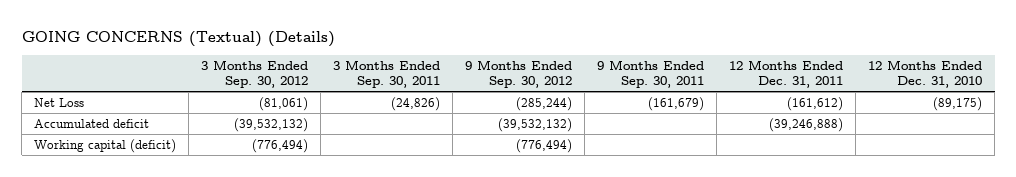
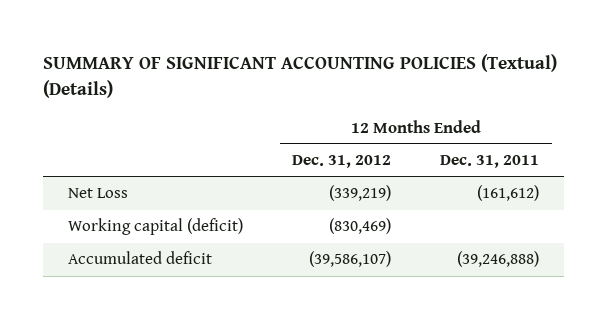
[21,30,335,47] GOING CONCERNS (Textual) (Details) -> [43,53,558,98] SUMMARY OF SIGNIFICANT ACCOUNTING POLICIES (Textual) (Details)
[201,59,309,89] 3 Months Ended Sep. 30, 2012 -> none
[333,59,441,89] 3 Months Ended Sep. 30, 2011 -> none
[465,59,573,89] 9 Months Ended Sep. 30, 2012 -> none
[597,59,705,89] 9 Months Ended Sep. 30, 2011 -> none
[868,59,983,89] 12 Months Ended Dec. 31, 2010 -> none
none -> [292,155,392,169] Dec. 31, 2012
[34,118,150,128] Accumulated deficit -> [67,251,212,265] Accumulated deficit

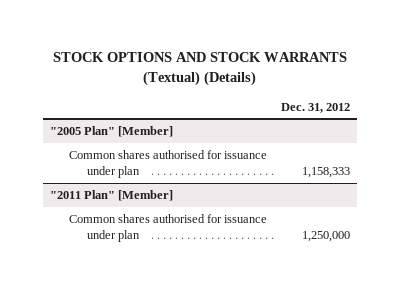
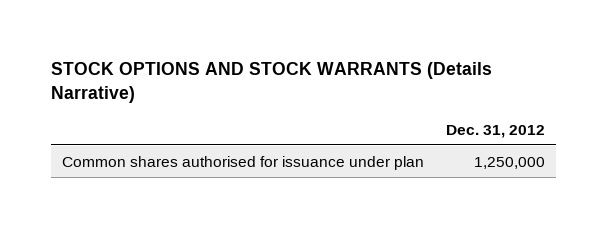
[53,52,348,86] STOCK OPTIONS AND STOCK WARRANTS (Textual) (Details) -> [51,61,493,103] STOCK OPTIONS AND STOCK WARRANTS (Details Narrative)
[50,126,174,138] "2005 Plan" [Member] -> none
[68,150,267,178] Common shares authorised for issuance under plan -> none
[50,190,174,202] "2011 Plan" [Member] -> none

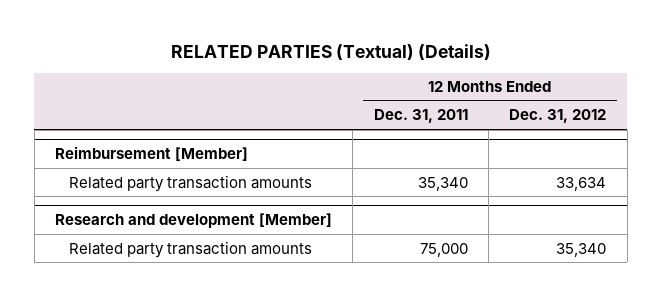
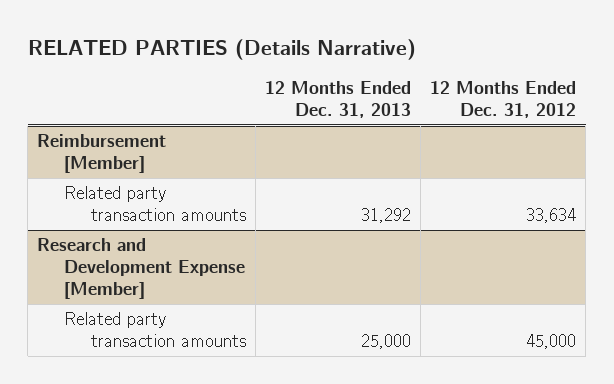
[170,43,491,60] RELATED PARTIES (Textual) (Details) -> [27,39,416,61] RELATED PARTIES (Details Narrative)
[373,109,468,124] Dec. 31, 2011 -> none
none -> [265,80,412,119] 12 Months Ended Dec. 31, 2013
[55,213,333,229] Research and development [Member] -> [37,237,246,300] Research and Development Expense [Member]
[556,242,607,257] 35,340 -> [526,334,577,350] 45,000

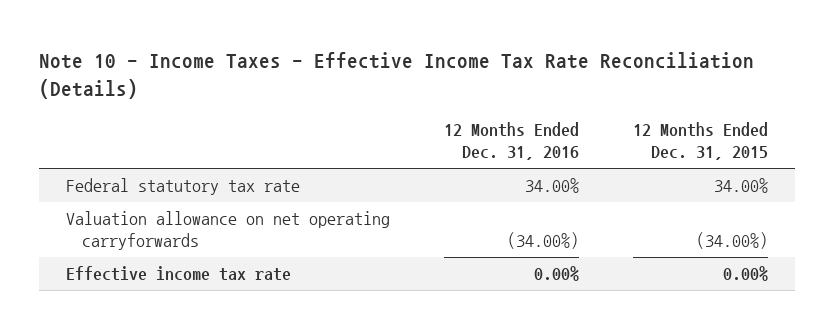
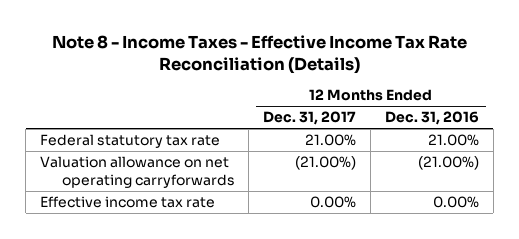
[39,52,755,99] Note 10 - Income Taxes - Effective Income Tax Rate Reconciliation (Details) -> [51,34,467,74] Note 8 - Income Taxes - Effective Income Tax Rate Reconciliation (Details)
[632,122,768,161] 12 Months Ended Dec. 31, 2015 -> none
none -> [263,111,357,126] Dec. 31, 2017
[524,178,579,194] 34.00% -> [427,134,479,147] 21.00%
[506,232,579,250] (34.00%) -> [417,156,479,171] (21.00%)

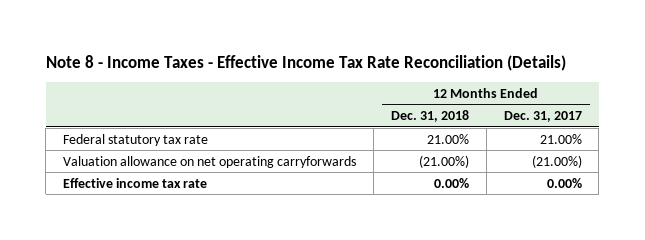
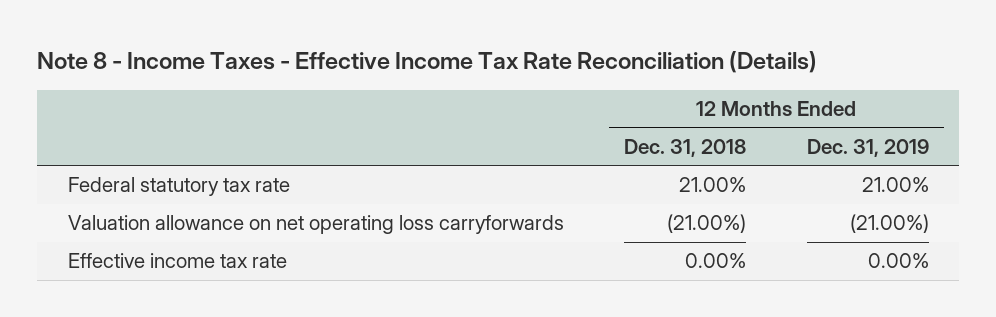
[503,111,582,123] Dec. 31, 2017 -> none
none -> [806,138,929,157] Dec. 31, 2019
[63,155,357,168] Valuation allowance on net operating carryforwards -> [67,215,564,235] Valuation allowance on net operating loss carryforwards

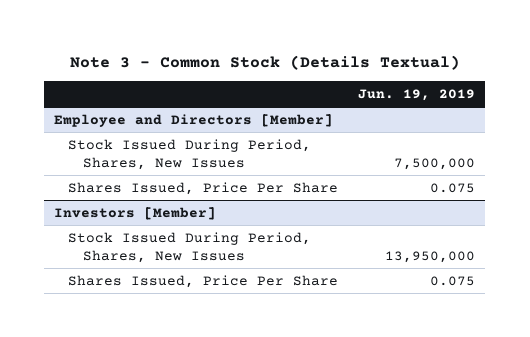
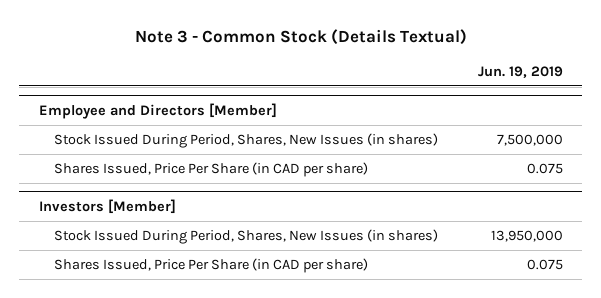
[68,138,312,170] Stock Issued During Period, Shares, New Issues -> [54,133,439,149] Stock Issued During Period, Shares, New Issues (in shares)
[68,181,339,195] Shares Issued, Price Per Share -> [54,162,369,178] Shares Issued, Price Per Share (in CAD per share)
[68,231,312,263] Stock Issued During Period, Shares, New Issues -> [54,229,439,245] Stock Issued During Period, Shares, New Issues (in shares)
[68,274,339,288] Shares Issued, Price Per Share -> [54,258,369,274] Shares Issued, Price Per Share (in CAD per share)

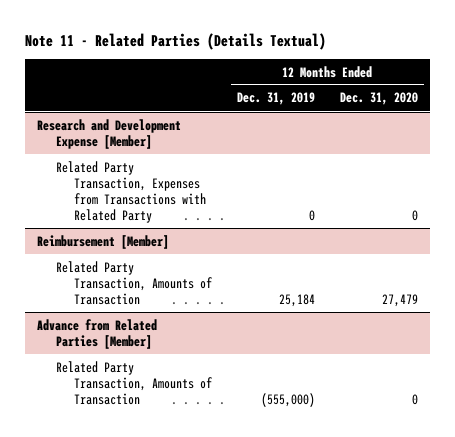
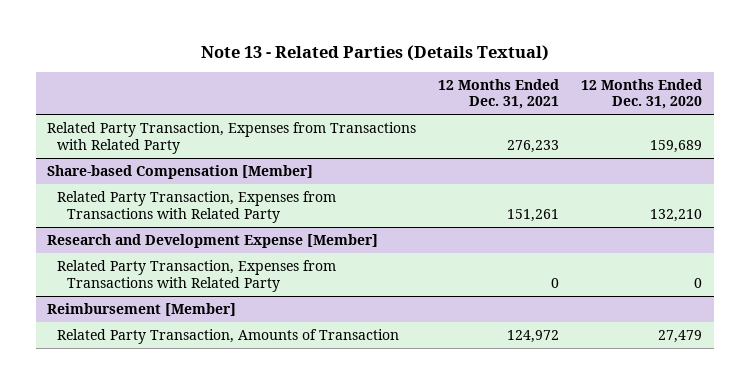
[24,32,326,50] Note 11 - Related Parties (Details Textual) -> [200,44,549,61] Note 13 - Related Parties (Details Textual)
[237,92,316,106] Dec. 31, 2019 -> none
none -> [438,78,560,110] 12 Months Ended Dec. 31, 2021
none -> [46,122,416,154] Related Party Transaction, Expenses from Transactions with Related Party
none -> [46,165,313,180] Share-based Compensation [Member]
none -> [57,191,337,223] Related Party Transaction, Expenses from Transactions with Related Party
[37,318,158,349] Advance from Related Parties [Member] -> none
[55,360,213,405] Related Party Transaction, Amounts of Transaction -> none

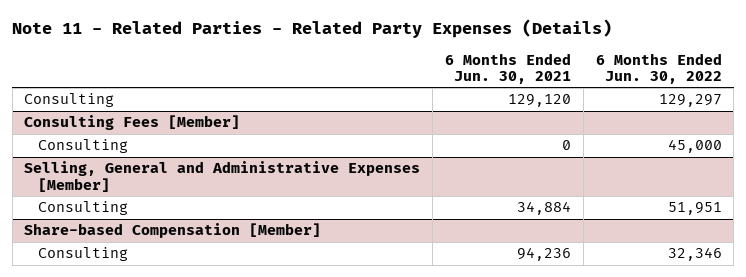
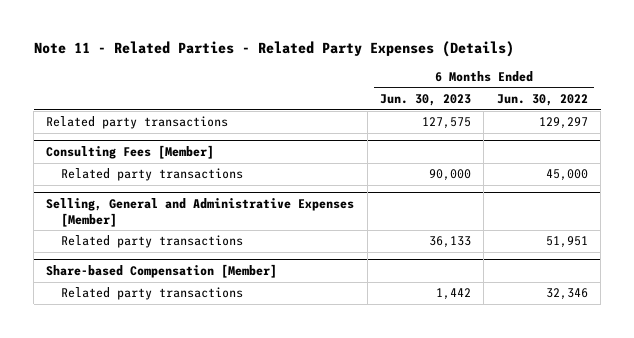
[444,52,571,85] 6 Months Ended Jun. 30, 2021 -> none
none -> [380,94,472,107] Jun. 30, 2023
[24,93,115,108] Consulting -> [46,116,229,130] Related party transactions
[37,139,128,154] Consulting -> none
none -> [60,168,243,182] Related party transactions
[37,201,128,216] Consulting -> [60,235,243,249] Related party transactions
[37,247,128,262] Consulting -> [60,287,243,301] Related party transactions

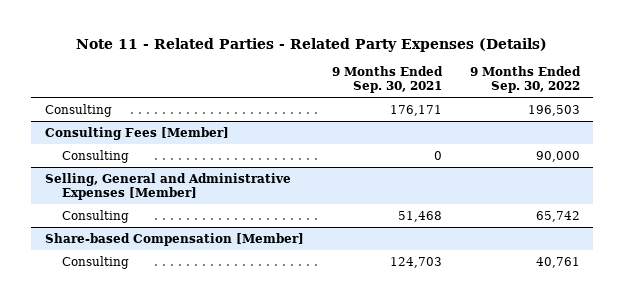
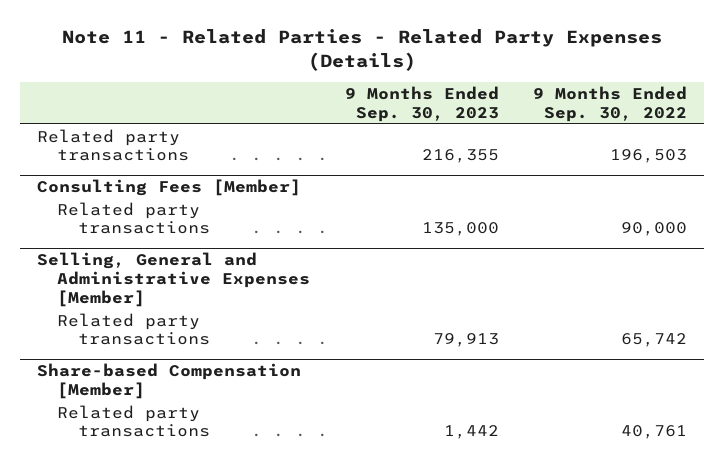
[331,66,443,93] 9 Months Ended Sep. 30, 2021 -> none
none -> [344,85,499,122] 9 Months Ended Sep. 30, 2023
[44,103,112,117] Consulting -> [36,128,190,162] Related party transactions
[62,149,130,163] Consulting -> none
none -> [57,201,211,235] Related party transactions
[62,209,130,223] Consulting -> [57,312,211,346] Related party transactions
[62,255,130,269] Consulting -> [57,404,211,438] Related party transactions

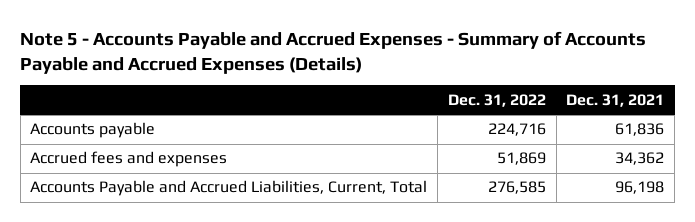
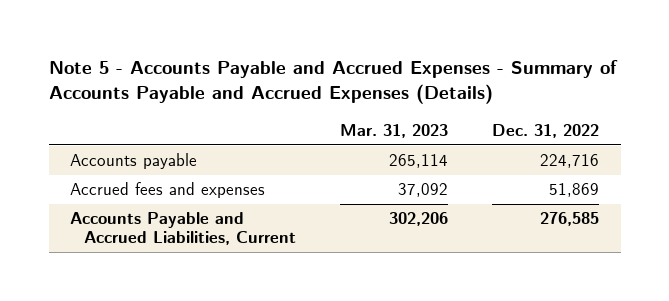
[566,93,665,107] Dec. 31, 2021 -> none
none -> [340,123,449,138] Mar. 31, 2023
[30,180,428,197] Accounts Payable and Accrued Liabilities, Current, Total -> [70,212,297,246] Accounts Payable and Accrued Liabilities, Current

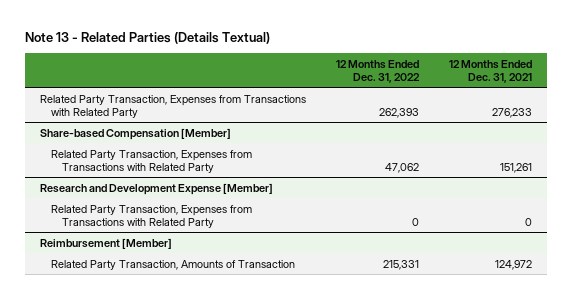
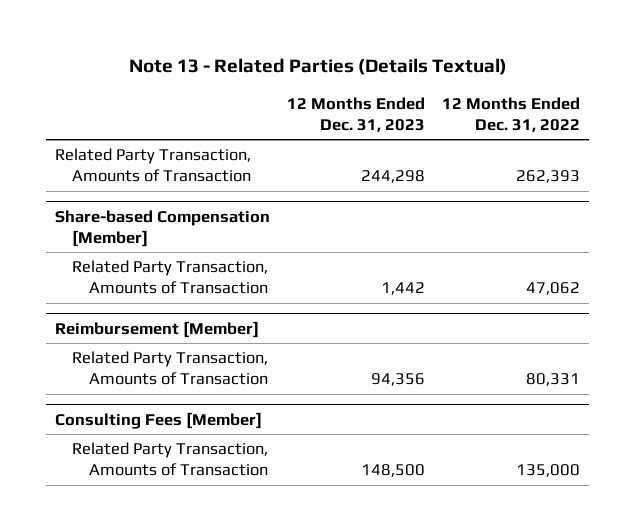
[448,59,532,83] 12 Months Ended Dec. 31, 2021 -> none
none -> [287,96,426,132] 12 Months Ended Dec. 31, 2023
[39,94,306,118] Related Party Transaction, Expenses from Transactions with Related Party -> [54,148,251,183] Related Party Transaction, Amounts of Transaction
[39,182,273,195] Research and Development Expense [Member] -> none
[51,204,253,228] Related Party Transaction, Expenses from Transactions with Related Party -> none
[51,149,253,173] Related Party Transaction, Expenses from Transactions with Related Party -> [71,260,268,295] Related Party Transaction, Amounts of Transaction
[382,259,419,270] 215,331 -> [526,373,581,387] 80,331
none -> [54,411,262,429] Consulting Fees [Member]
none -> [71,442,268,477] Related Party Transaction, Amounts of Transaction

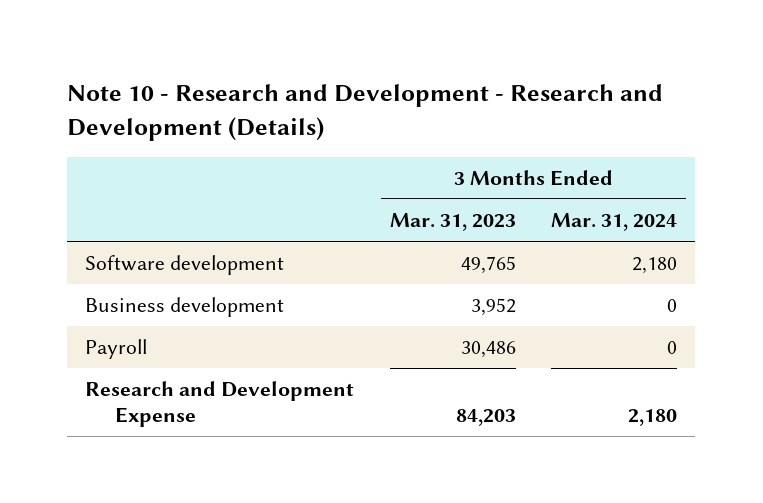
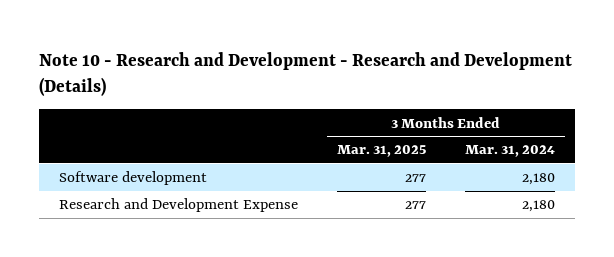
[389,213,516,232] Mar. 31, 2023 -> none
none -> [336,145,426,158] Mar. 31, 2025
[85,297,285,318] Business development -> none
[85,339,148,360] Payroll -> none

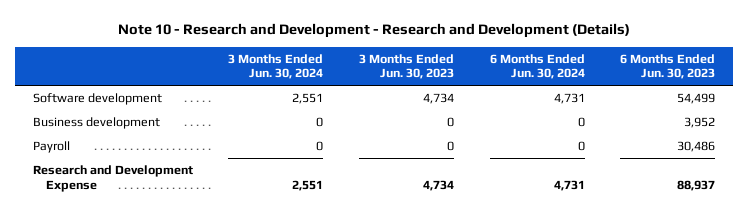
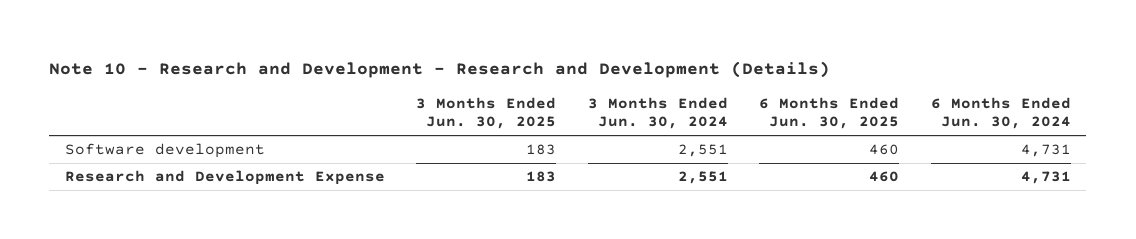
[359,53,455,80] 3 Months Ended Jun. 30, 2023 -> none
[620,53,716,80] 6 Months Ended Jun. 30, 2023 -> none
none -> [416,96,557,130] 3 Months Ended Jun. 30, 2025
none -> [759,96,900,130] 6 Months Ended Jun. 30, 2025
[32,116,160,129] Business development -> none
[32,140,70,153] Payroll -> none

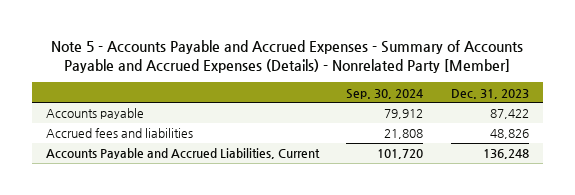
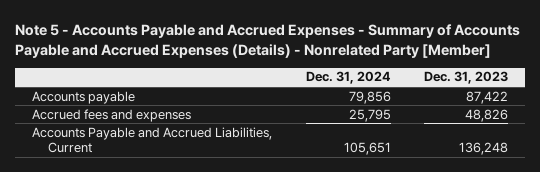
[346,88,424,99] Sep. 30, 2024 -> none
none -> [305,71,391,85] Dec. 31, 2024
[45,128,193,139] Accrued fees and liabilities -> [32,108,192,122] Accrued fees and expenses

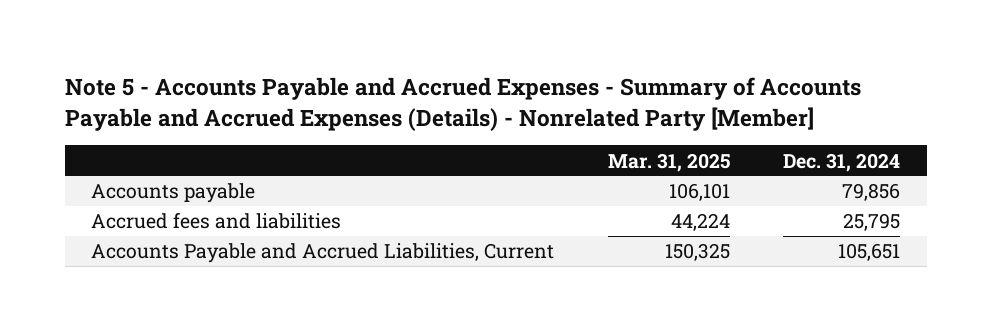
[424,71,509,85] Dec. 31, 2023 -> none
none -> [607,152,730,172] Mar. 31, 2025
[32,108,192,122] Accrued fees and expenses -> [91,212,342,230] Accrued fees and liabilities

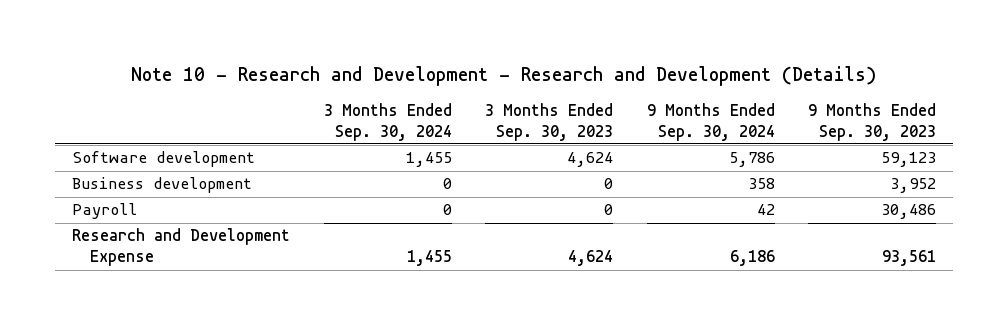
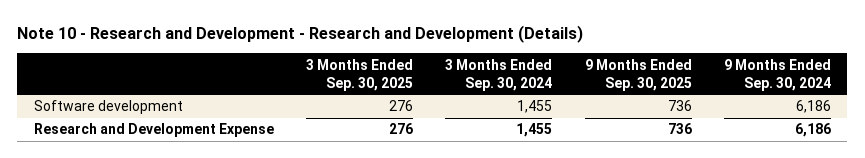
[485,102,614,141] 3 Months Ended Sep. 30, 2023 -> none
[808,102,937,141] 9 Months Ended Sep. 30, 2023 -> none
none -> [306,58,414,91] 3 Months Ended Sep. 30, 2025
none -> [584,58,692,91] 9 Months Ended Sep. 30, 2025
[72,177,253,194] Business development -> none
[72,203,138,220] Payroll -> none
[728,152,775,168] 5,786 -> [796,100,832,114] 6,186

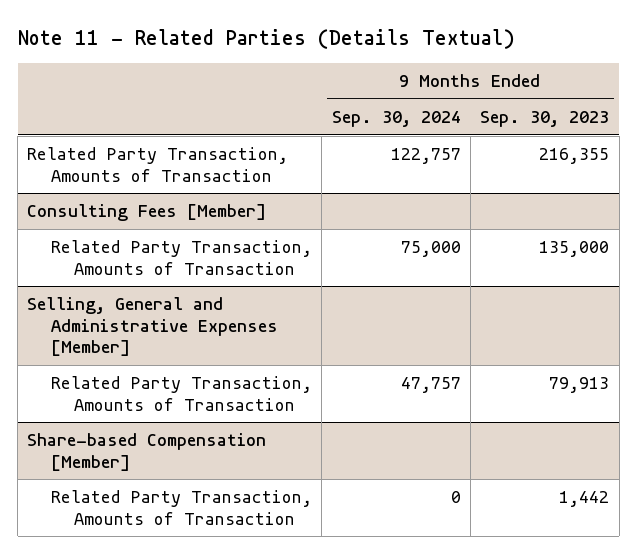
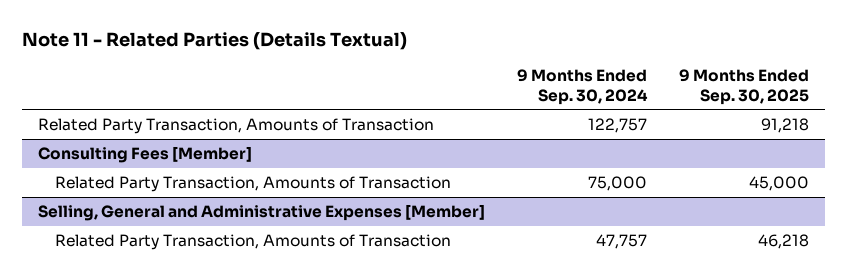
[480,111,610,128] Sep. 30, 2023 -> none
none -> [678,69,809,105] 9 Months Ended Sep. 30, 2025
[27,433,267,471] Share-based Compensation [Member] -> none
[50,490,312,525] Related Party Transaction, Amounts of Transaction -> none

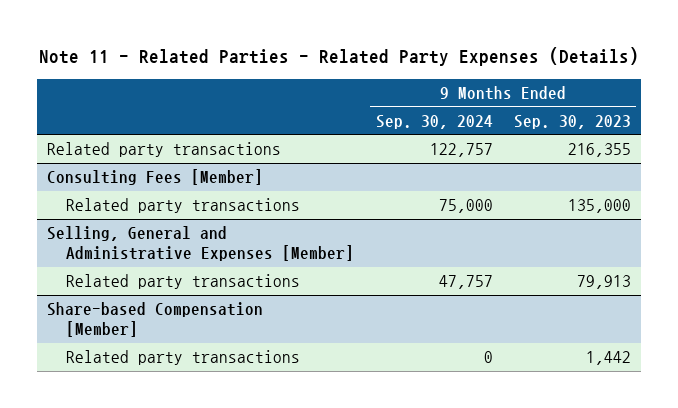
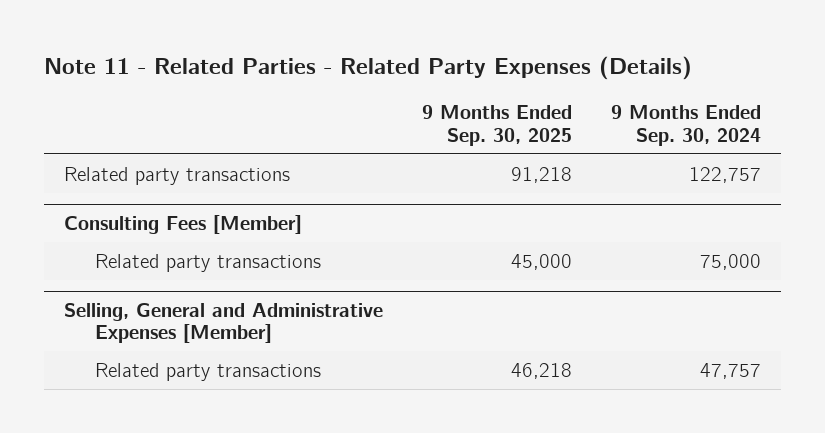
[513,114,631,129] Sep. 30, 2023 -> none
none -> [422,105,573,146] 9 Months Ended Sep. 30, 2025
[47,302,264,337] Share-based Compensation [Member] -> none
[66,350,301,366] Related party transactions -> none

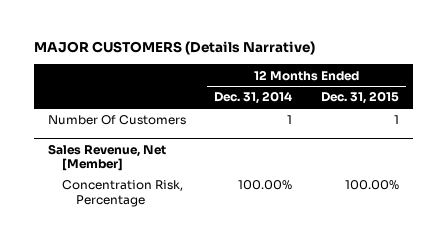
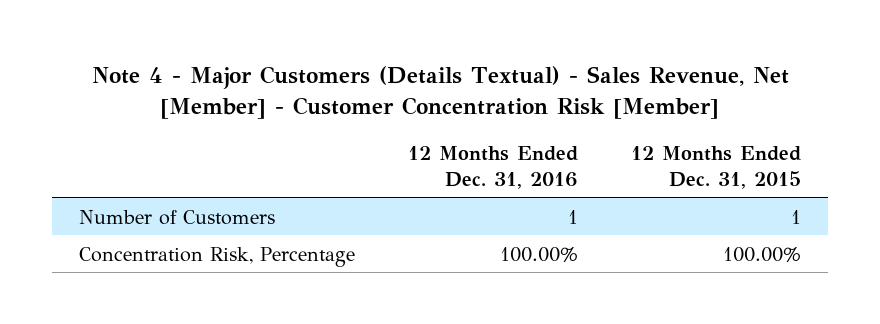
[33,41,315,56] MAJOR CUSTOMERS (Details Narrative) -> [91,66,789,120] Note 4 - Major Customers (Details Textual) - Sales Revenue, Net [Member] - Customer Concentration Risk [Member]
[214,91,293,105] Dec. 31, 2014 -> none
none -> [407,145,578,189] 12 Months Ended Dec. 31, 2016
[48,143,167,171] Sales Revenue, Net [Member] -> none
[48,115,187,126] Number Of Customers -> [78,209,275,225] Number of Customers

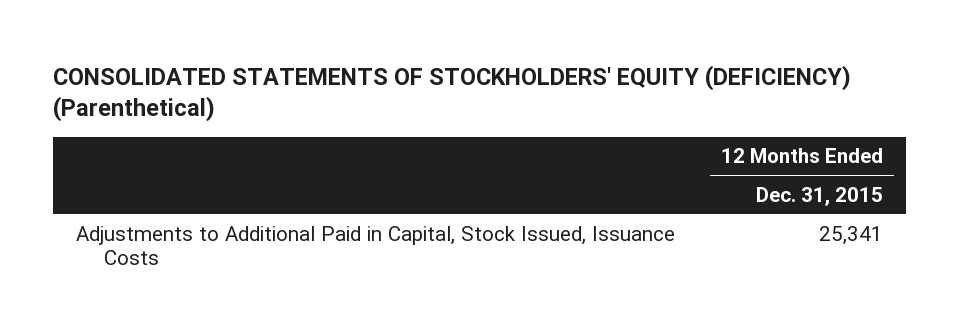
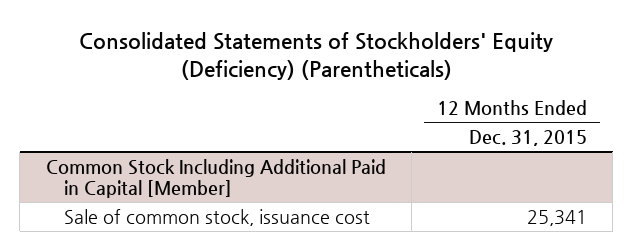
[53,64,852,123] CONSOLIDATED STATEMENTS OF STOCKHOLDERS' EQUITY (DEFICIENCY) (Parenthetical) -> [79,31,554,80] Consolidated Statements of Stockholders' Equity (Deficiency) (Parentheticals)
none -> [45,158,386,198] Common Stock Including Additional Paid in Capital [Member]
[76,226,676,265] Adjustments to Additional Paid in Capital, Stock Issued, Issuance Costs -> [64,208,371,226] Sale of common stock, issuance cost

